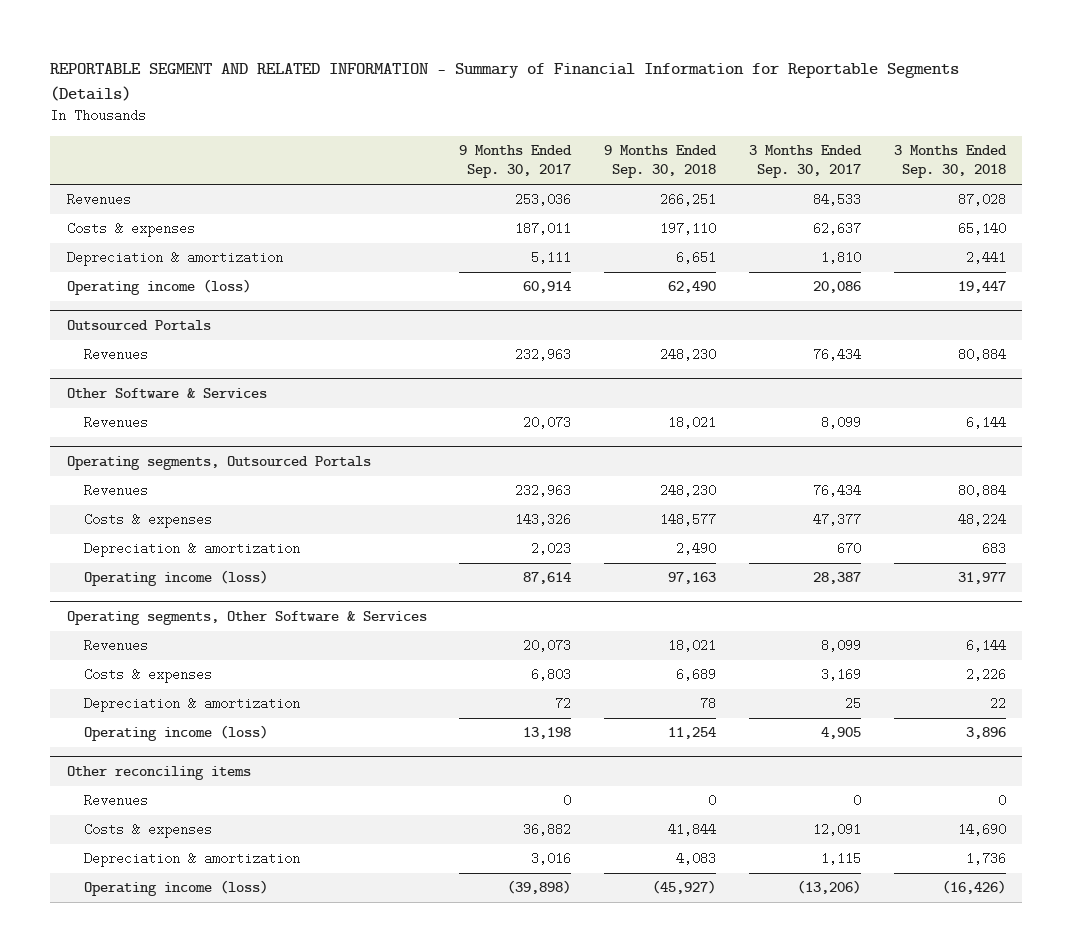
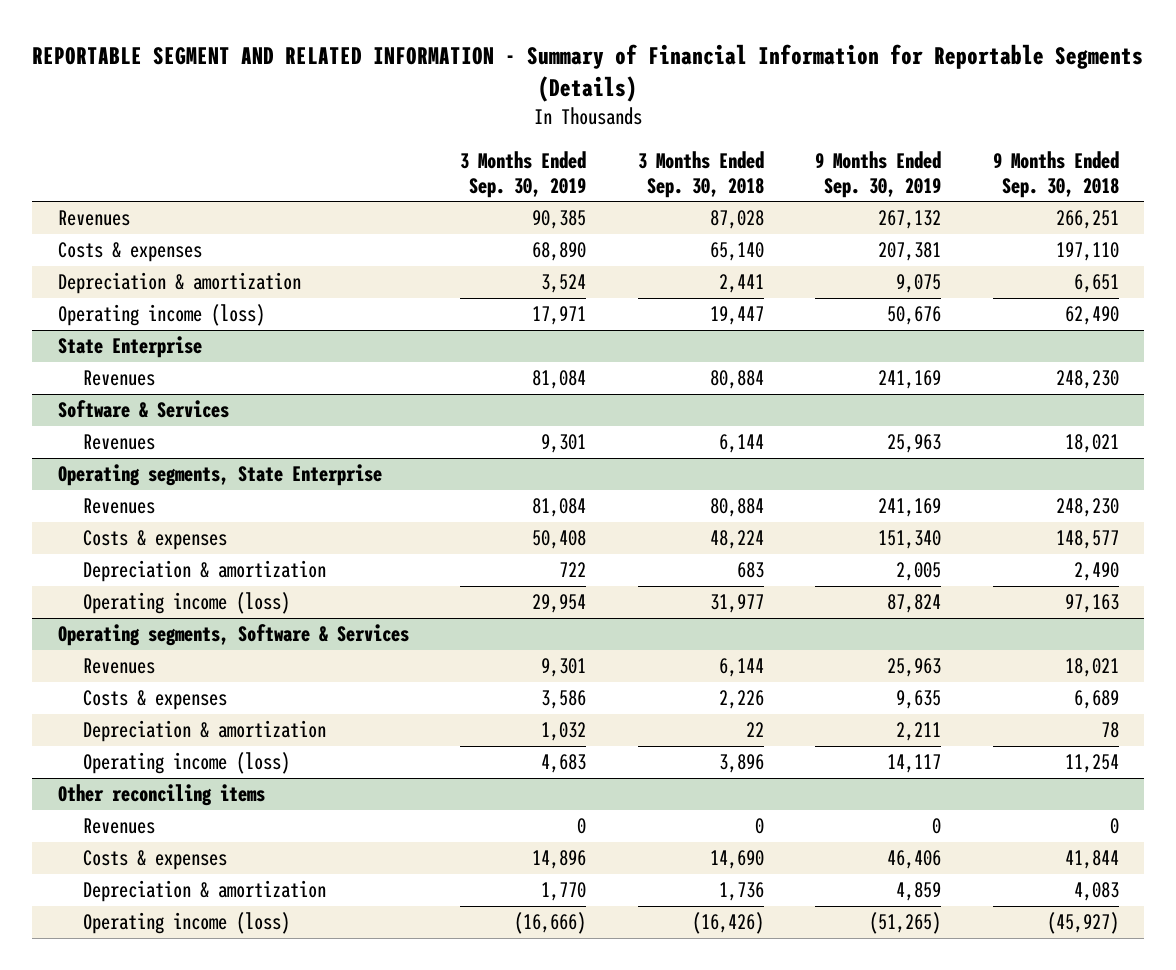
[459,144,573,179] 9 Months Ended Sep. 30, 2017 -> none
[749,144,863,179] 3 Months Ended Sep. 30, 2017 -> none
none -> [460,151,587,198] 3 Months Ended Sep. 30, 2019
none -> [815,151,942,198] 9 Months Ended Sep. 30, 2019
[66,320,211,332] Outsourced Portals -> none
none -> [57,336,202,359] State Enterprise
[66,388,267,400] Other Software & Services -> [57,400,229,419] Software & Services
[66,456,371,471] Operating segments, Outsourced Portals -> none
none -> [57,464,382,487] Operating segments, State Enterprise
[66,611,427,626] Operating segments, Other Software & Services -> [57,624,409,647] Operating segments, Software & Services

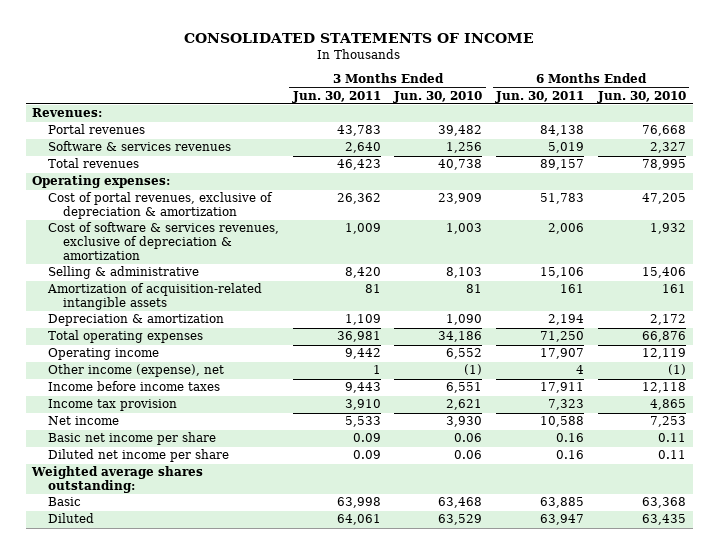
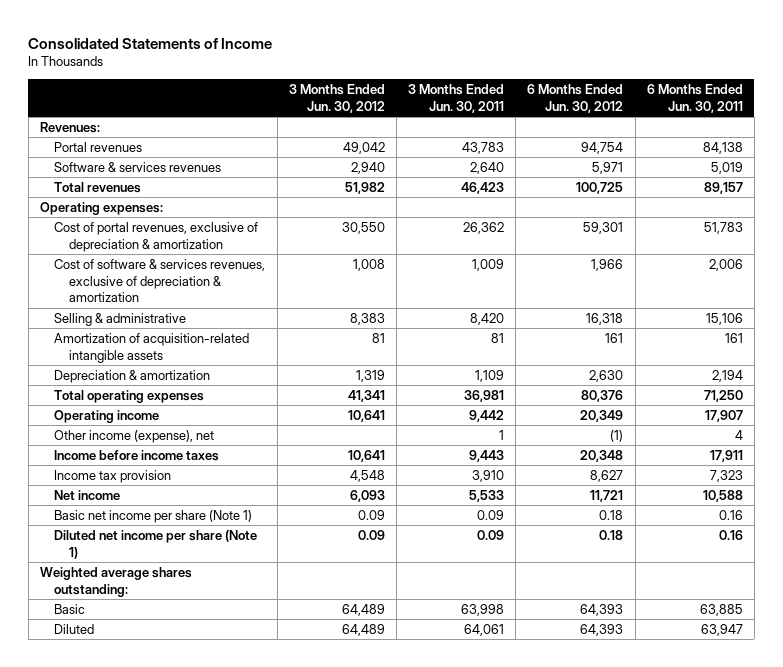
[184,33,535,44] CONSOLIDATED STATEMENTS OF INCOME -> [28,37,273,49] Consolidated Statements of Income
[393,90,483,103] Jun. 30, 2010 -> none
[596,90,686,103] Jun. 30, 2010 -> none
none -> [288,83,385,113] 3 Months Ended Jun. 30, 2012
none -> [527,83,624,113] 6 Months Ended Jun. 30, 2012
[47,432,216,446] Basic net income per share -> [54,509,253,523] Basic net income per share (Note 1)
[47,449,229,463] Diluted net income per share -> [54,529,258,559] Diluted net income per share (Note 1)

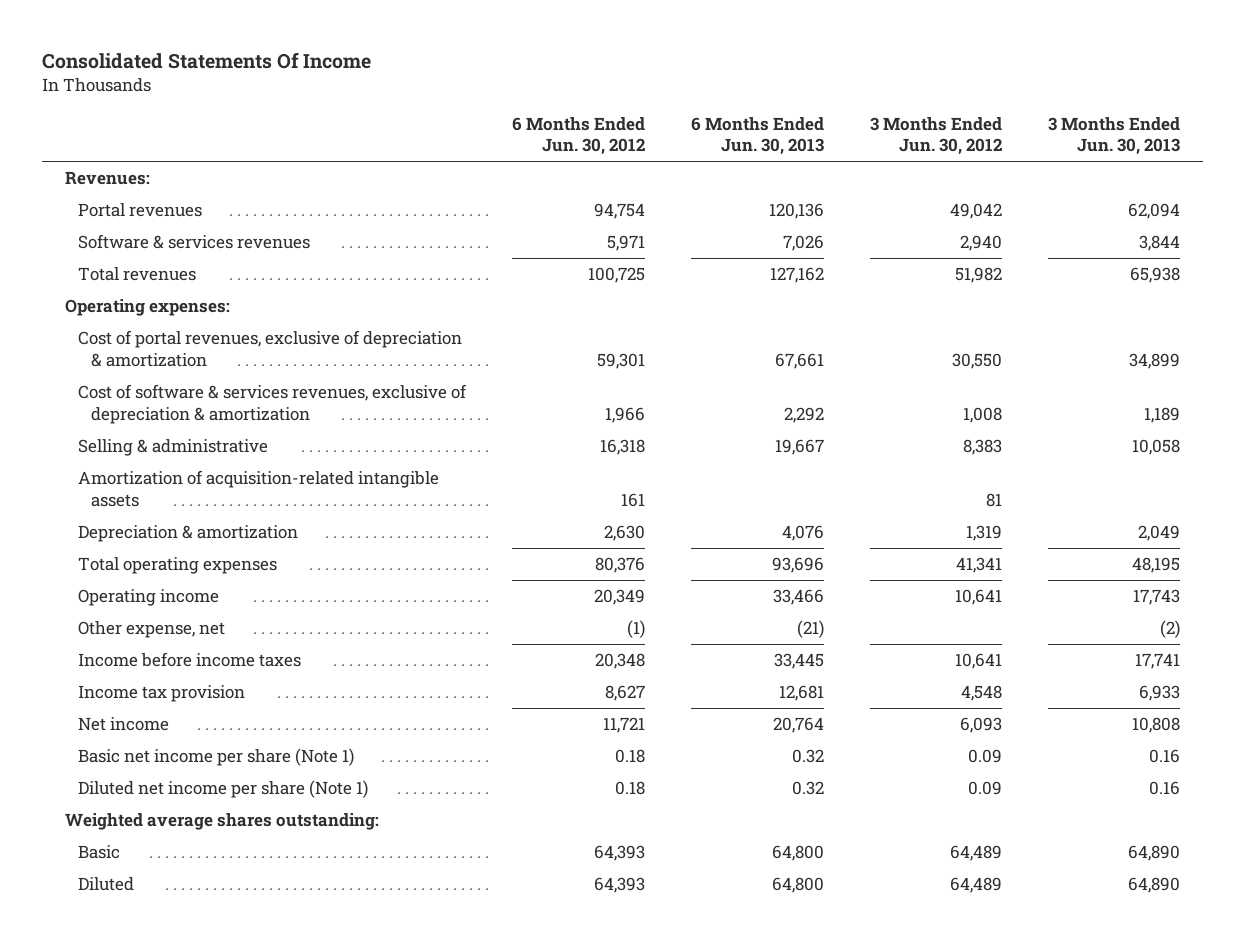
[28,37,273,49] Consolidated Statements of Income -> [41,51,371,69] Consolidated Statements Of Income
[408,83,505,113] 3 Months Ended Jun. 30, 2011 -> none
[646,83,743,113] 6 Months Ended Jun. 30, 2011 -> none
none -> [690,116,824,156] 6 Months Ended Jun. 30, 2013
none -> [1047,116,1180,156] 3 Months Ended Jun. 30, 2013
[54,429,215,443] Other income (expense), net -> [77,621,225,639] Other expense, net

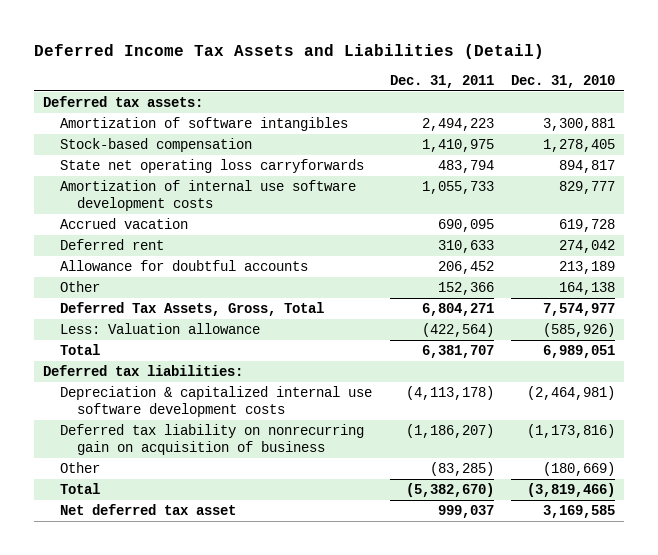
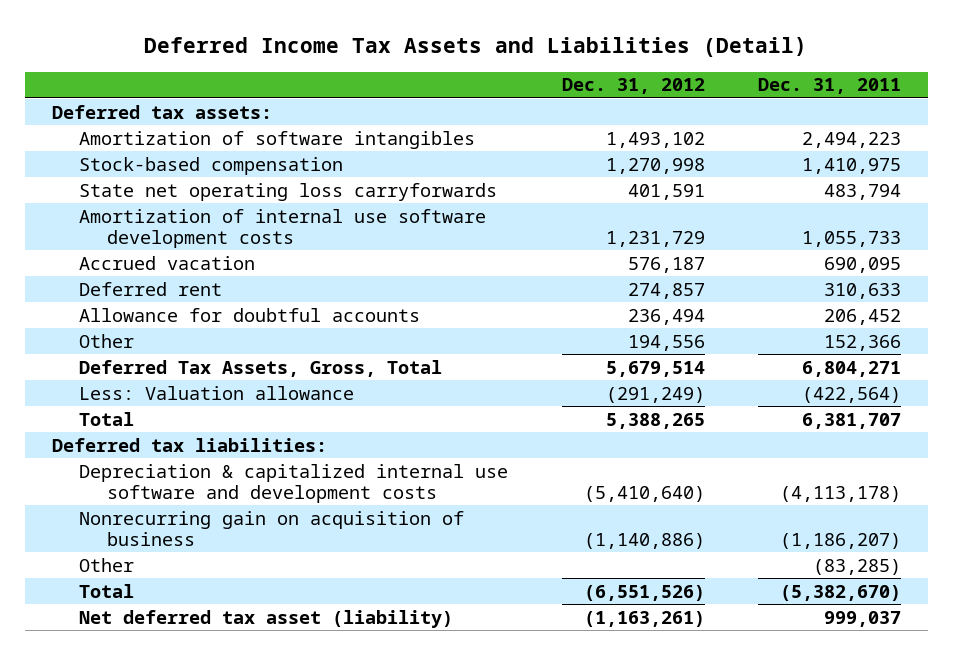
[511,75,616,89] Dec. 31, 2010 -> none
none -> [561,78,705,95] Dec. 31, 2012
[59,386,372,417] Depreciation & capitalized internal use software development costs -> [79,463,509,503] Depreciation & capitalized internal use software and development costs
[59,424,364,455] Deferred tax liability on nonrecurring gain on acquisition of business -> [79,510,465,546] Nonrecurring gain on acquisition of business
[59,504,236,516] Net deferred tax asset -> [79,609,454,628] Net deferred tax asset (liability)

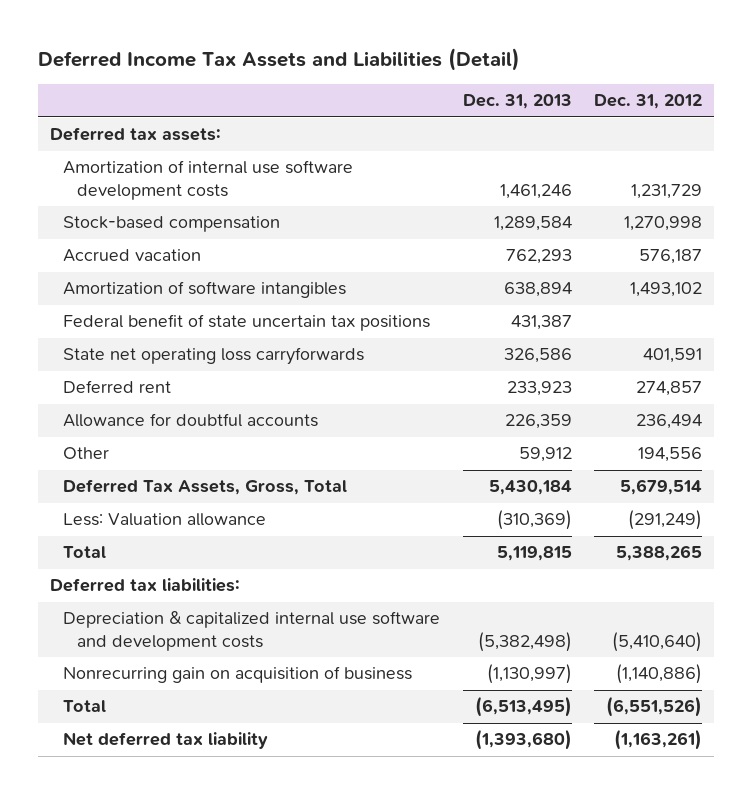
[758,78,902,95] Dec. 31, 2011 -> none
none -> [462,94,572,110] Dec. 31, 2013
[79,156,344,175] Stock-based compensation -> [63,216,281,233] Stock-based compensation
[79,130,476,149] Amortization of software intangibles -> [63,281,347,299] Amortization of software intangibles
none -> [63,314,431,332] Federal benefit of state uncertain tax positions
[79,182,498,201] State net operating loss carryforwards -> [63,347,365,366] State net operating loss carryforwards
[79,557,135,572] Other -> none
[79,609,454,628] Net deferred tax asset (liability) -> [63,732,269,750] Net deferred tax liability

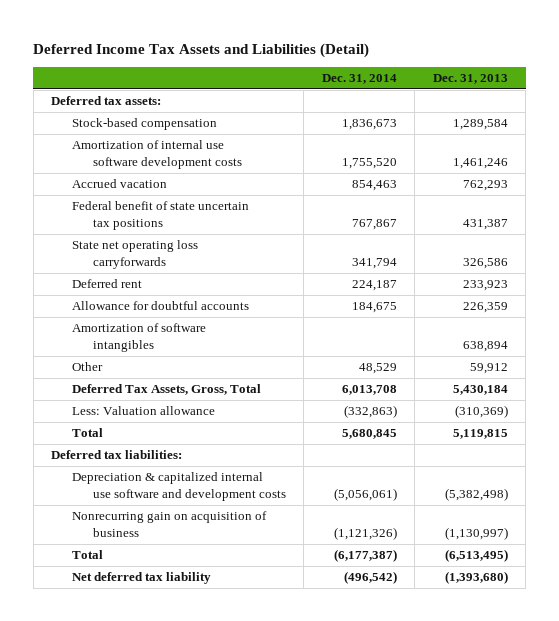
[594,94,703,110] Dec. 31, 2012 -> none
none -> [321,74,397,85] Dec. 31, 2014
[63,160,354,201] Amortization of internal use software development costs -> [72,140,242,170] Amortization of internal use software development costs
[63,281,347,299] Amortization of software intangibles -> [72,323,207,353] Amortization of software intangibles

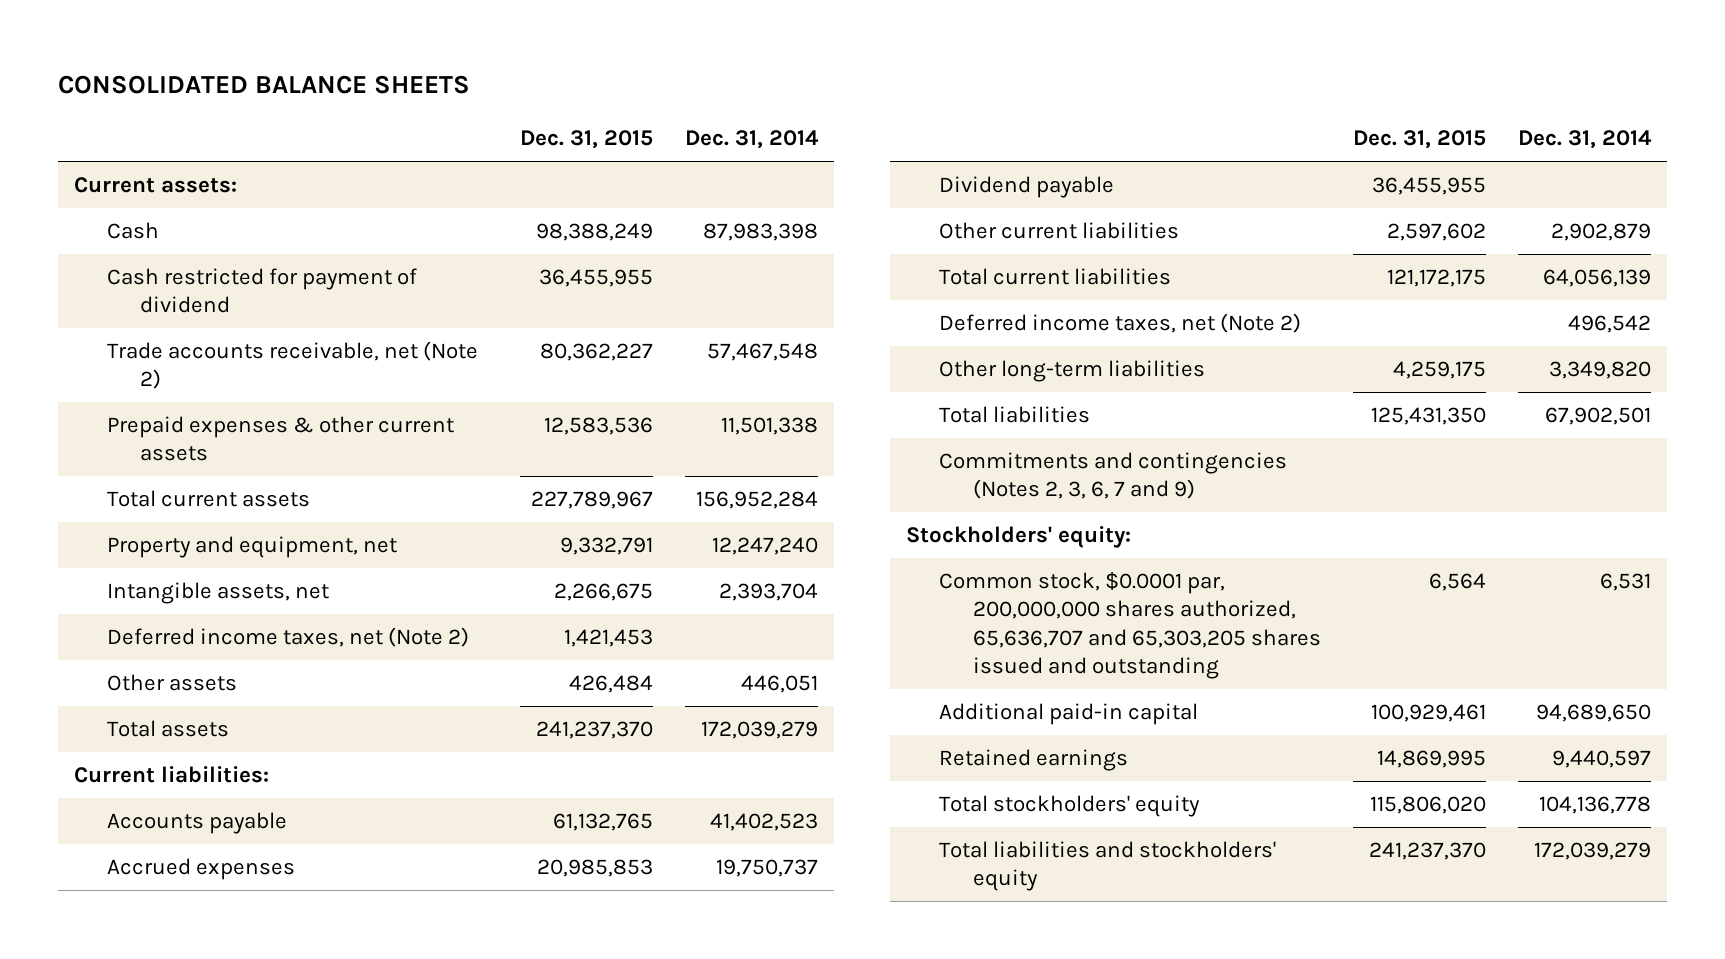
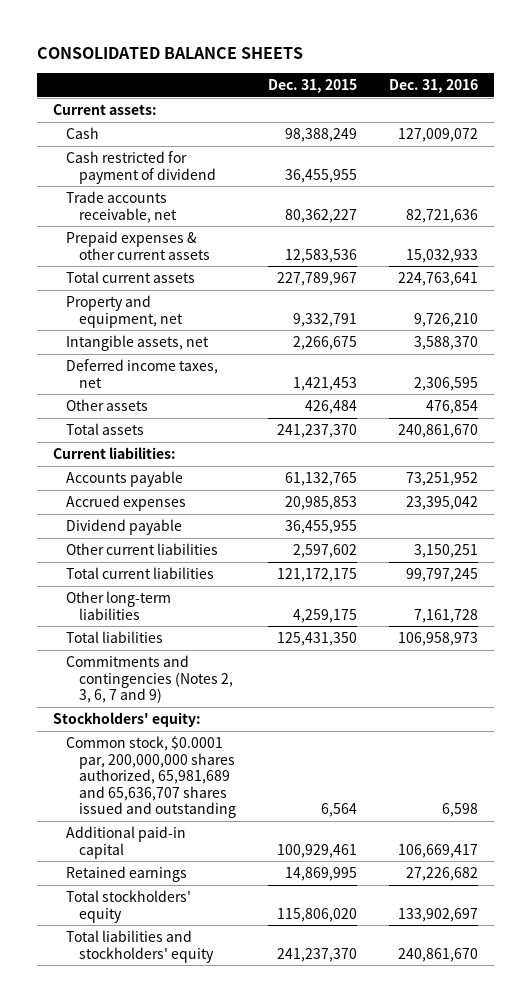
[685,130,820,150] Dec. 31, 2014 -> none
none -> [389,78,479,93] Dec. 31, 2016
[107,341,479,390] Trade accounts receivable, net (Note 2) -> [66,191,178,223] Trade accounts receivable, net
[107,627,470,648] Deferred income taxes, net (Note 2) -> [66,359,219,388] Deferred income taxes, net
[939,313,1302,334] Deferred income taxes, net (Note 2) -> none
[939,572,1321,680] Common stock, $0.0001 par, 200,000,000 shares authorized, 65,636,707 and 65,303,205 shares issued and outstanding -> [66,736,237,819] Common stock, $0.0001 par, 200,000,000 shares authorized, 65,981,689 and 65,636,707 shares issued and outstanding

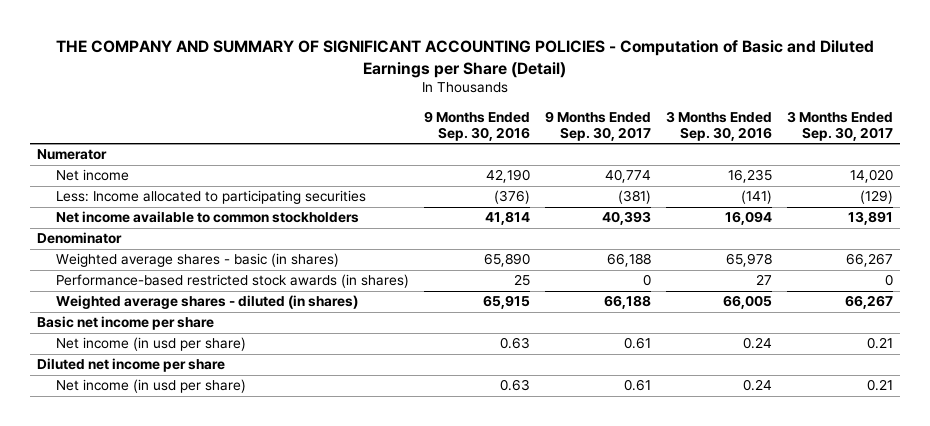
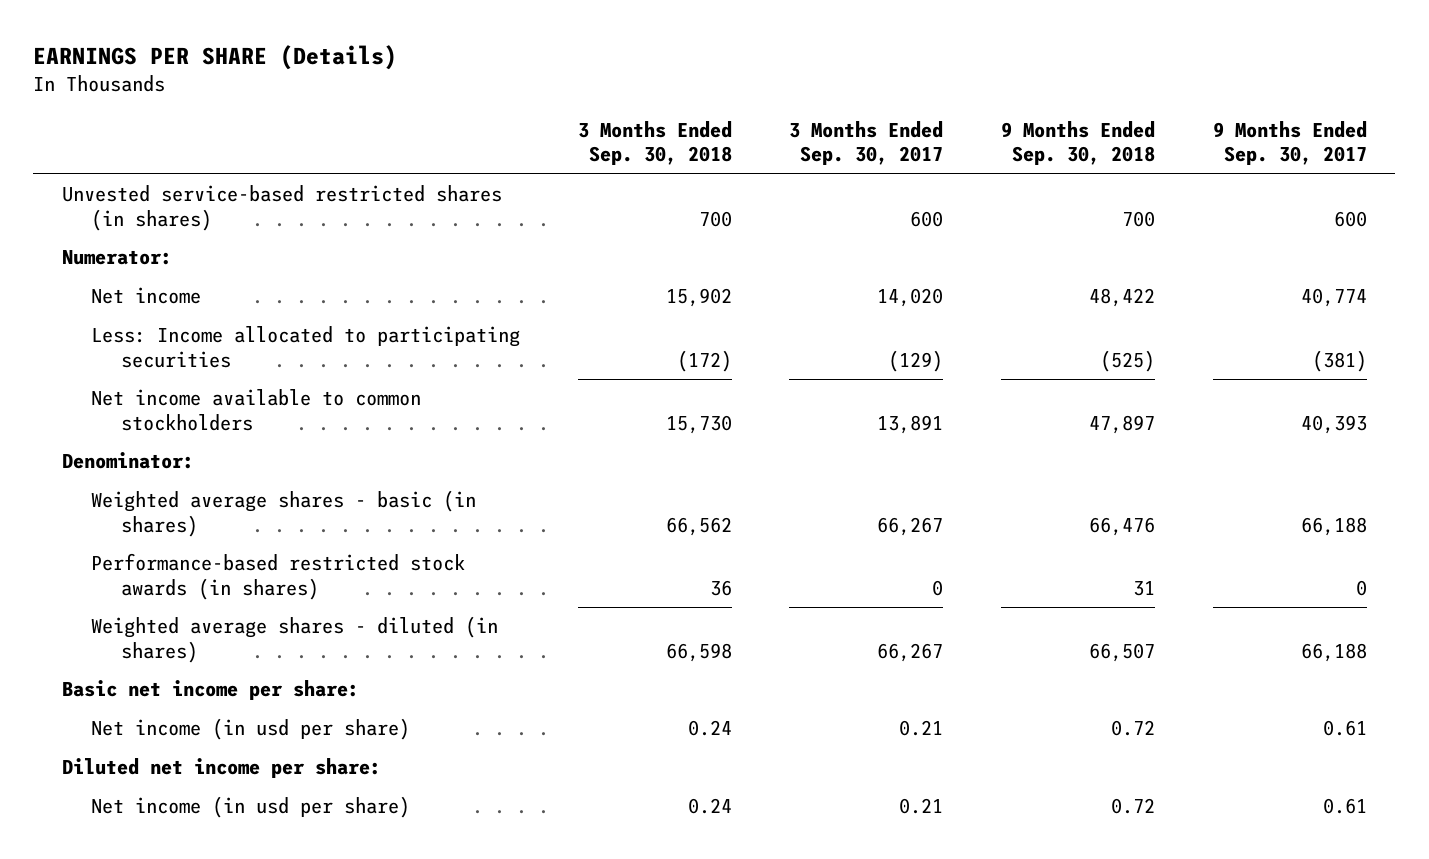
[56,39,875,78] THE COMPANY AND SUMMARY OF SIGNIFICANT ACCOUNTING POLICIES - Computation of Basic and Diluted Earnings per Share (Detail) -> [33,44,398,70] EARNINGS PER SHARE (Details)
[423,110,530,142] 9 Months Ended Sep. 30, 2016 -> none
[665,110,772,142] 3 Months Ended Sep. 30, 2016 -> none
none -> [577,120,732,166] 3 Months Ended Sep. 30, 2018
none -> [1001,120,1156,166] 9 Months Ended Sep. 30, 2018
none -> [62,185,503,231] Unvested service-based restricted shares (in shares)
[37,149,108,161] Numerator -> [62,250,173,266] Numerator:
[37,232,123,245] Denominator -> [62,452,195,470] Denominator:
[37,316,215,331] Basic net income per share -> [62,680,360,701] Basic net income per share:
[37,358,226,373] Diluted net income per share -> [62,758,382,779] Diluted net income per share:

